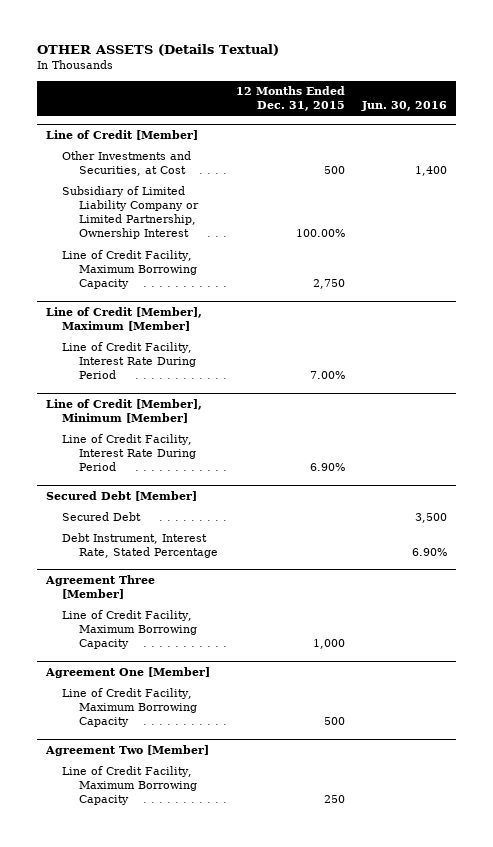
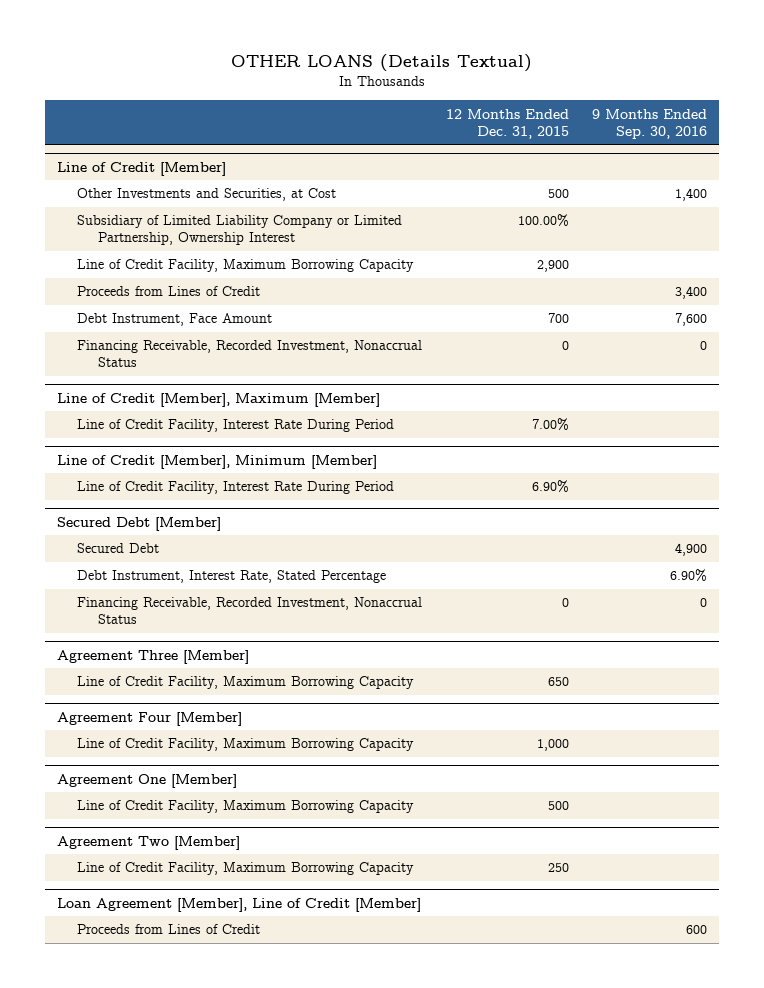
[37,44,280,57] OTHER ASSETS (Details Textual) -> [230,54,532,73] OTHER LOANS (Details Textual)
[361,101,448,112] Jun. 30, 2016 -> none
none -> [592,108,708,139] 9 Months Ended Sep. 30, 2016
[312,278,345,289] 2,750 -> [536,260,569,273] 2,900
none -> [77,286,261,297] Proceeds from Lines of Credit
none -> [77,313,273,327] Debt Instrument, Face Amount
none -> [77,340,423,368] Financing Receivable, Recorded Investment, Nonaccrual Status
none -> [77,597,423,625] Financing Receivable, Recorded Investment, Nonaccrual Status
none -> [77,676,415,690] Line of Credit Facility, Maximum Borrowing Capacity
none -> [56,711,242,726] Agreement Four [Member]
none -> [56,897,421,912] Loan Agreement [Member], Line of Credit [Member]
none -> [77,924,261,935] Proceeds from Lines of Credit

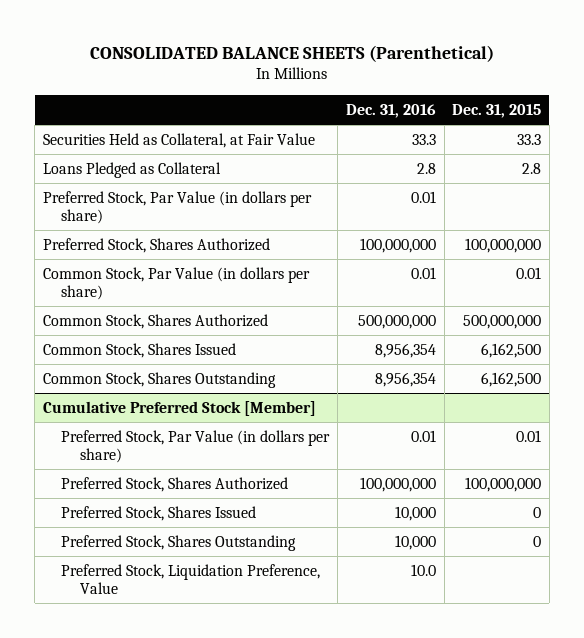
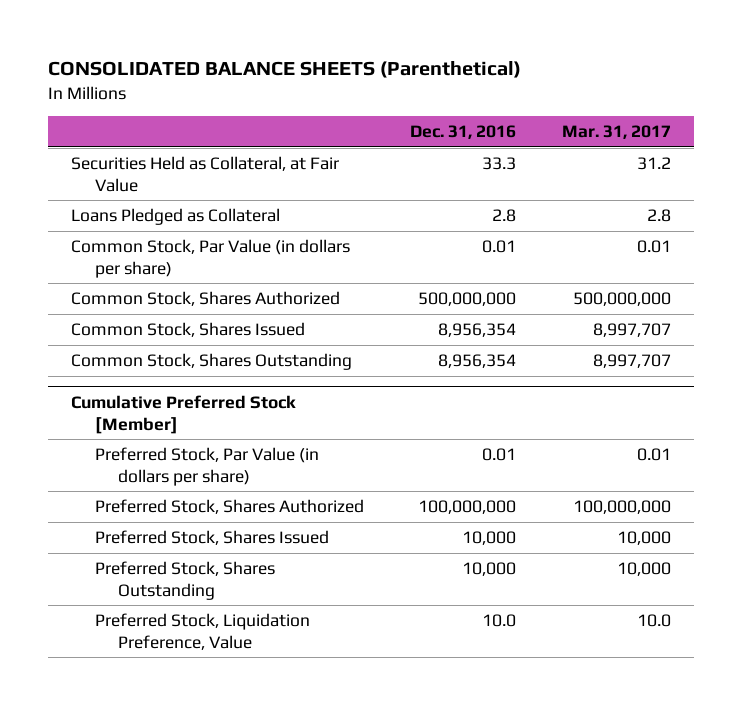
[452,103,542,118] Dec. 31, 2015 -> none
none -> [561,125,671,140] Mar. 31, 2017
[42,190,312,224] Preferred Stock, Par Value (in dollars per share) -> none
[42,237,270,253] Preferred Stock, Shares Authorized -> none

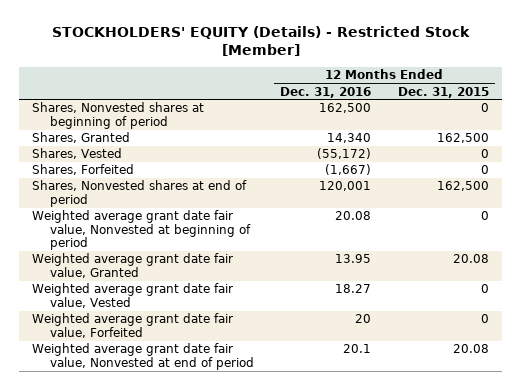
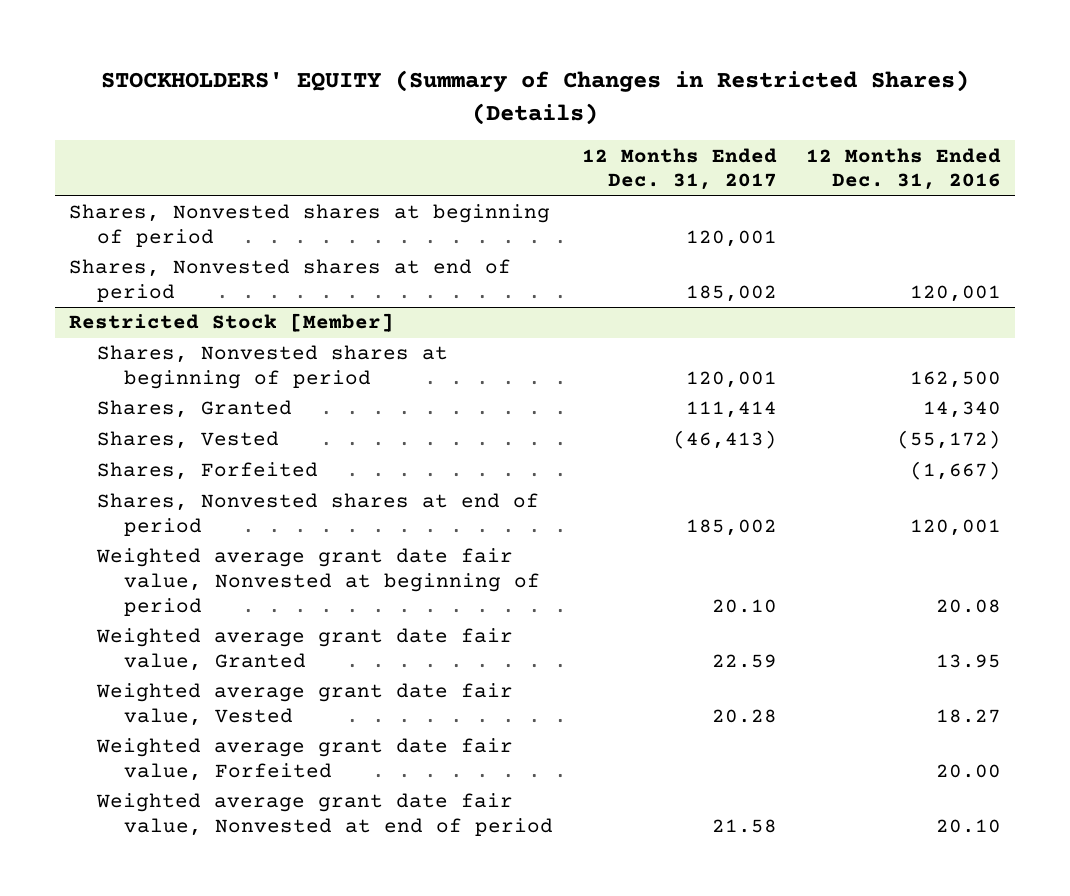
[51,26,470,57] STOCKHOLDERS' EQUITY (Details) - Restricted Stock [Member] -> [100,70,969,125] STOCKHOLDERS' EQUITY (Summary of Changes in Restricted Shares) (Details)
[397,86,489,98] Dec. 31, 2015 -> none
none -> [581,147,777,191] 12 Months Ended Dec. 31, 2017
none -> [69,204,551,247] Shares, Nonvested shares at beginning of period
none -> [69,259,512,302] Shares, Nonvested shares at end of period
none -> [69,313,395,333] Restricted Stock [Member]
[355,314,372,324] 20 -> [935,763,1001,778] 20.00
[343,344,372,354] 20.1 -> [935,818,1001,833] 20.10

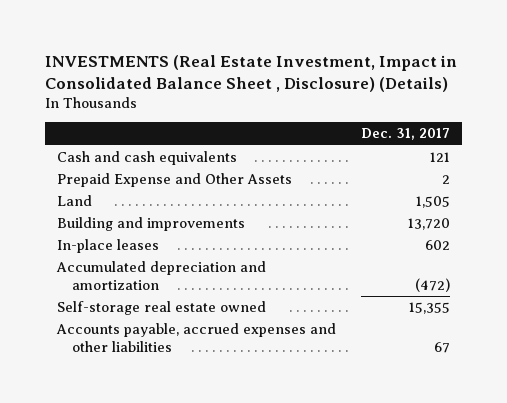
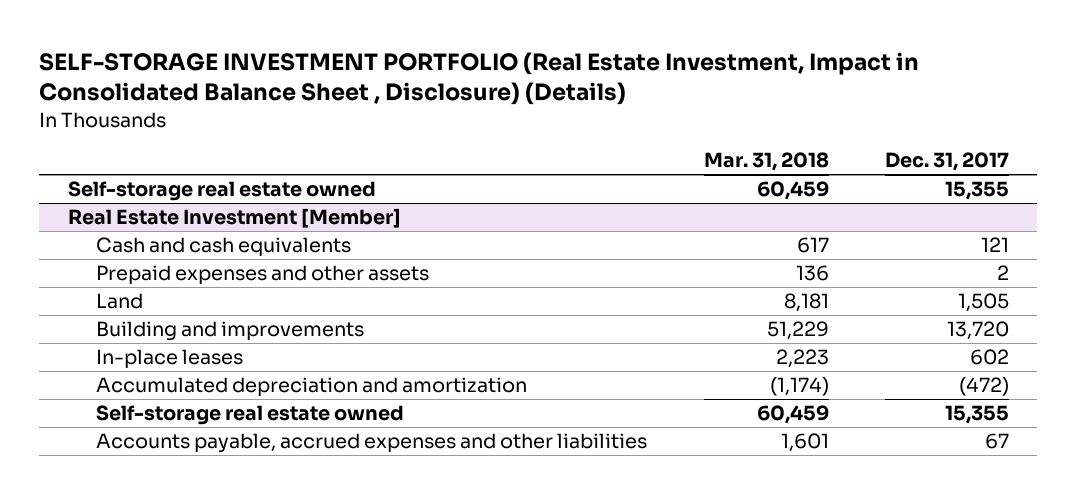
[44,54,457,92] INVESTMENTS (Real Estate Investment, Impact in Consolidated Balance Sheet , Disclosure) (Details) -> [39,51,920,106] SELF-STORAGE INVESTMENT PORTFOLIO (Real Estate Investment, Impact in Consolidated Balance Sheet , Disclosure) (Details)
none -> [703,152,829,172] Mar. 31, 2018
none -> [67,181,376,202] Self-storage real estate owned
none -> [67,208,401,229] Real Estate Investment [Member]
[56,173,292,188] Prepaid Expense and Other Assets -> [96,265,430,285] Prepaid expenses and other assets

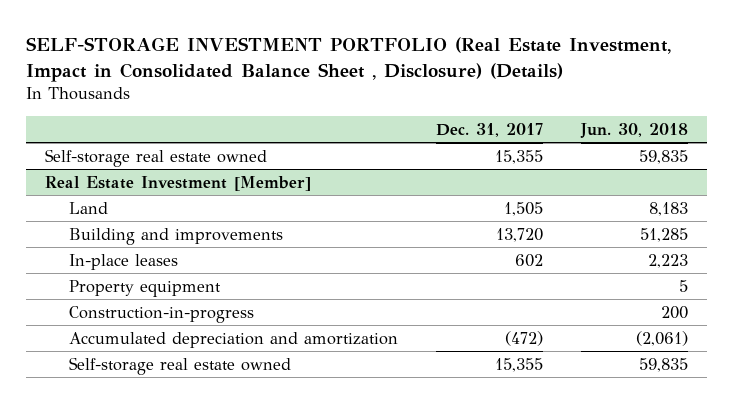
[703,152,829,172] Mar. 31, 2018 -> none
none -> [579,122,688,138] Jun. 30, 2018
[96,237,352,257] Cash and cash equivalents -> none
[96,265,430,285] Prepaid expenses and other assets -> none
none -> [69,279,222,297] Property equipment
none -> [69,305,255,323] Construction-in-progress
[96,433,648,454] Accounts payable, accrued expenses and other liabilities -> none

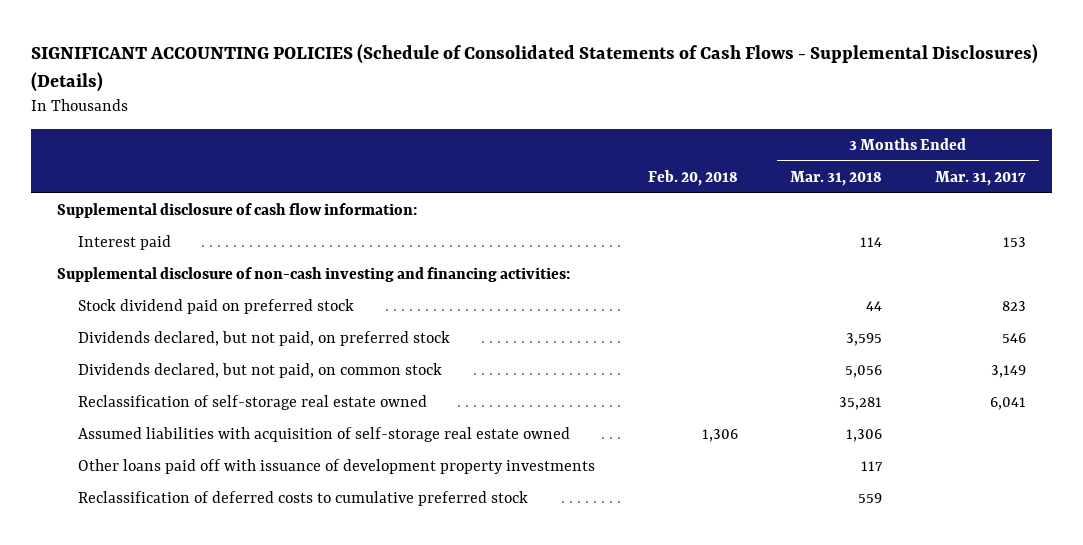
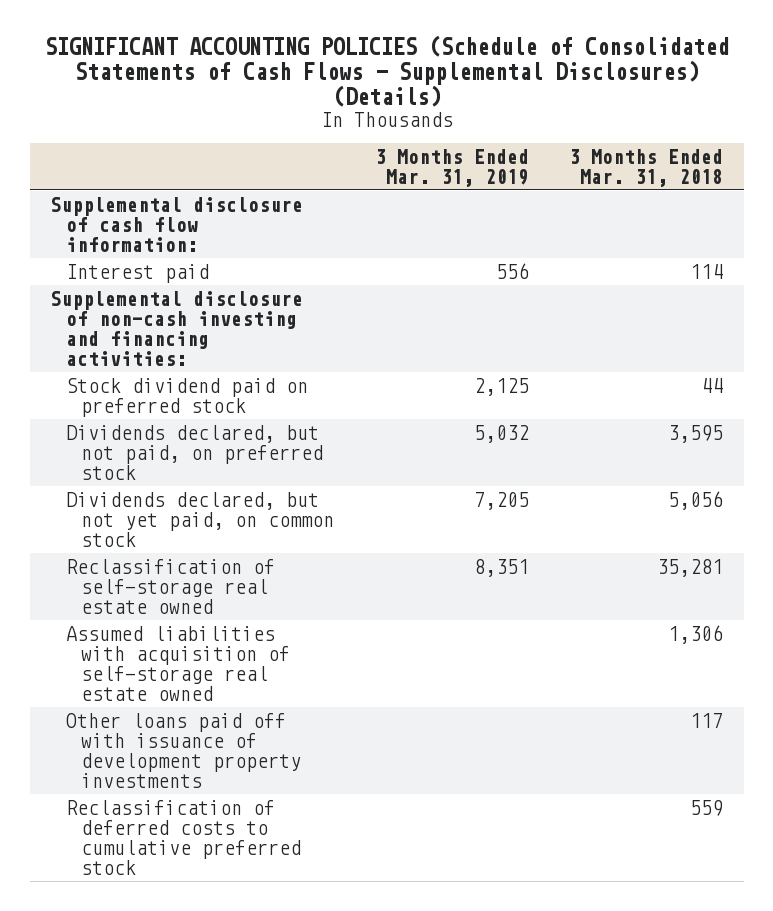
[647,170,738,187] Feb. 20, 2018 -> none
[934,171,1026,187] Mar. 31, 2017 -> none
none -> [374,148,529,187] 3 Months Ended Mar. 31, 2019
[77,363,442,379] Dividends declared, but not paid, on common stock -> [65,491,335,548] Dividends declared, but not yet paid, on common stock

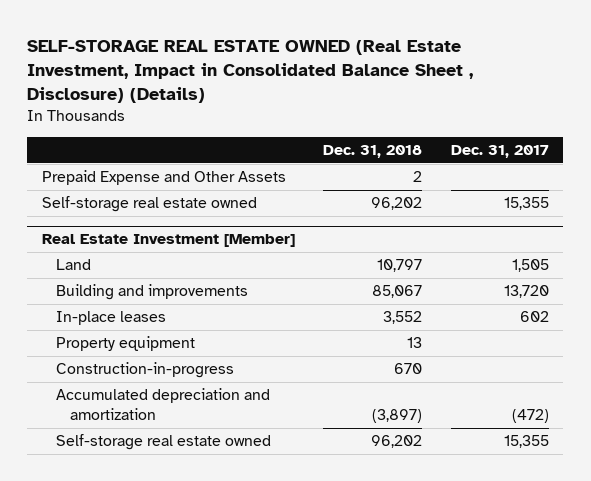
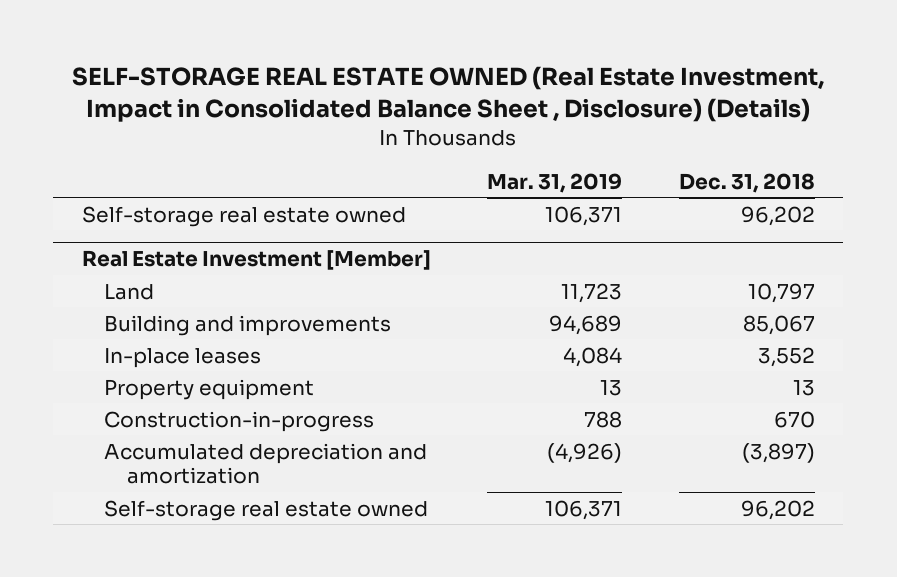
[450,145,549,159] Dec. 31, 2017 -> none
none -> [487,172,623,193] Mar. 31, 2019
[41,170,286,186] Prepaid Expense and Other Assets -> none

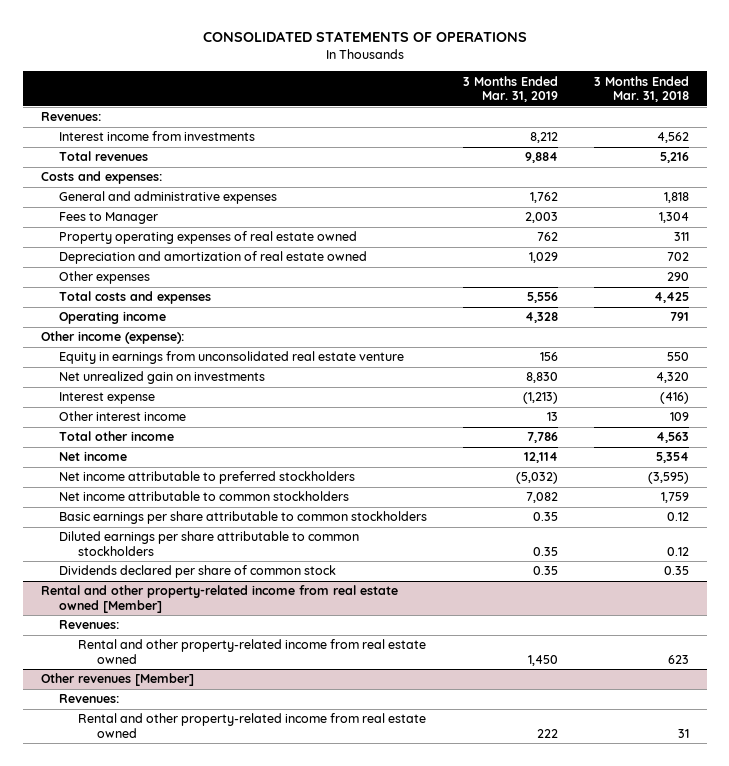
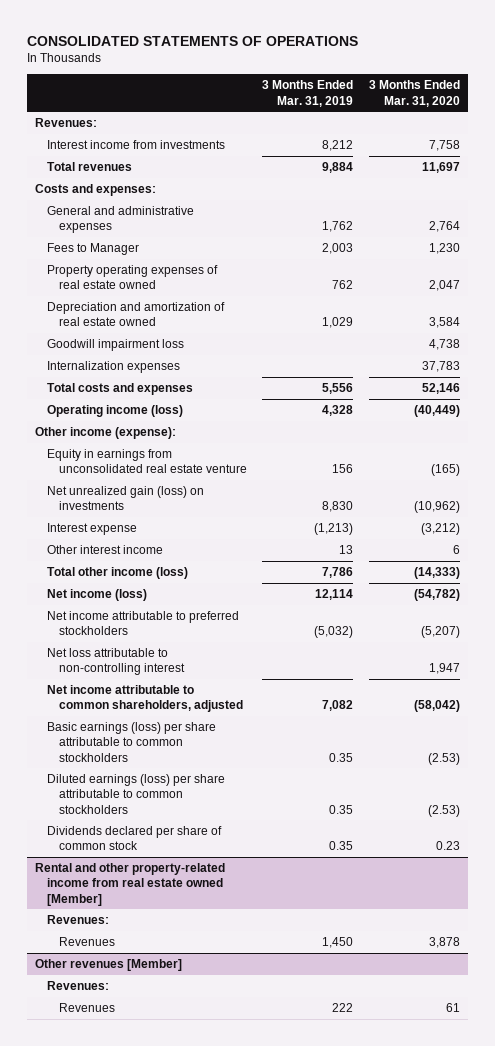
[593,75,689,103] 3 Months Ended Mar. 31, 2018 -> none
none -> [368,80,460,107] 3 Months Ended Mar. 31, 2020
[59,271,151,285] Other expenses -> none
none -> [47,338,185,351] Goodwill impairment loss
none -> [47,360,181,373] Internalization expenses
[59,311,167,325] Operating income -> [47,404,184,417] Operating income (loss)
[59,371,266,385] Net unrealized gain on investments -> [47,485,205,511] Net unrealized gain (loss) on investments
[59,431,175,442] Total other income -> [47,566,189,579] Total other income (loss)
[59,451,128,462] Net income -> [47,588,148,601] Net income (loss)
none -> [47,647,186,676] Net loss attributable to non-controlling interest
[59,491,350,502] Net income attributable to common stockholders -> [47,684,244,713] Net income attributable to common shareholders, adjusted
[59,511,428,525] Basic earnings per share attributable to common stockholders -> [47,721,217,762] Basic earnings (loss) per share attributable to common stockholders
[59,531,360,556] Diluted earnings per share attributable to common stockholders -> [47,773,226,814] Diluted earnings (loss) per share attributable to common stockholders
[77,639,426,664] Rental and other property-related income from real estate owned -> [59,936,116,946] Revenues
[77,713,426,738] Rental and other property-related income from real estate owned -> [59,1002,116,1012] Revenues

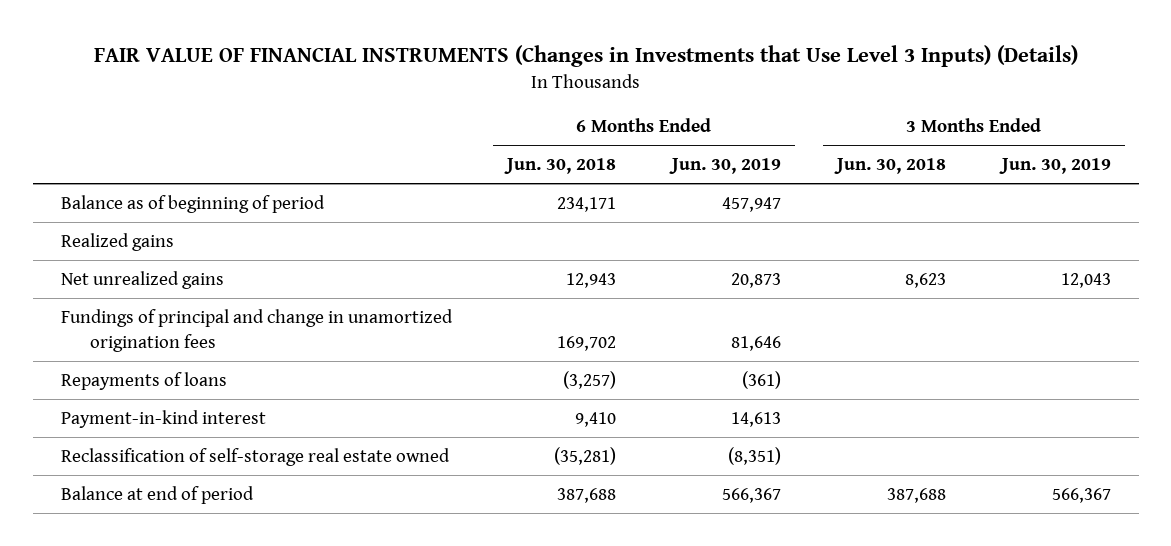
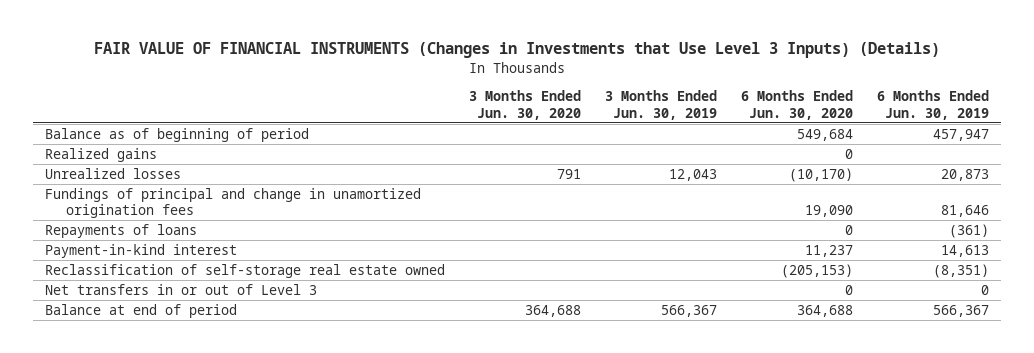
[504,158,617,175] Jun. 30, 2018 -> none
[834,158,947,175] Jun. 30, 2018 -> none
none -> [469,90,582,120] 3 Months Ended Jun. 30, 2020
none -> [741,90,854,120] 6 Months Ended Jun. 30, 2020
[60,270,224,289] Net unrealized gains -> [45,167,182,179] Unrealized losses
none -> [45,283,318,295] Net transfers in or out of Level 3

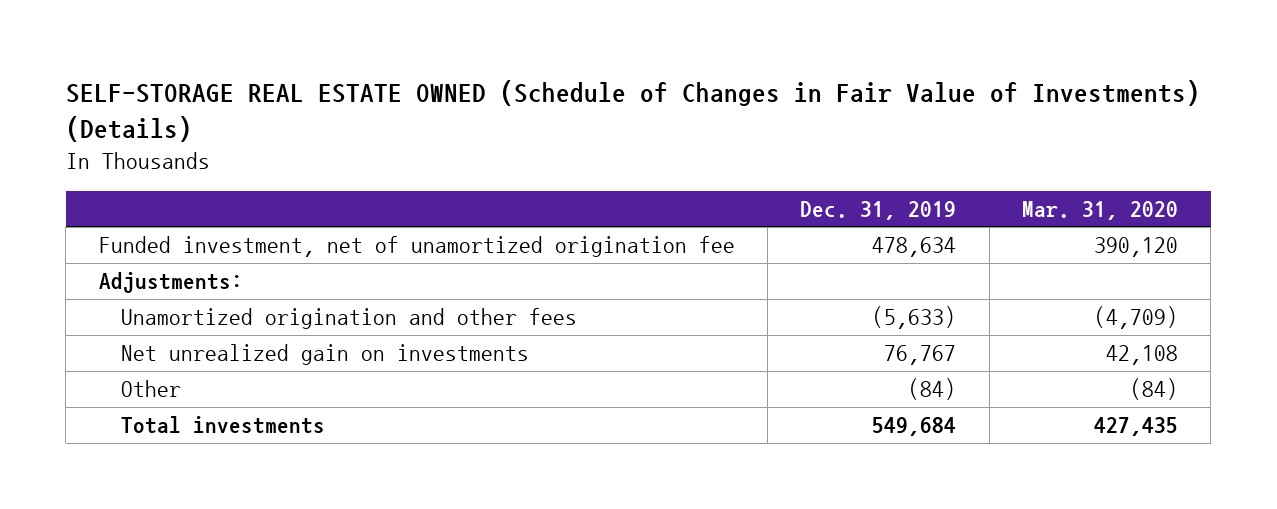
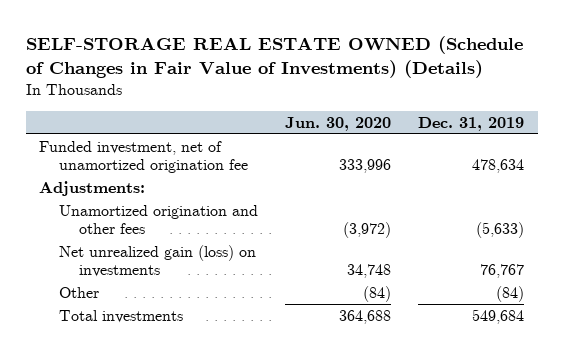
[1021,200,1178,220] Mar. 31, 2020 -> none
none -> [285,116,392,131] Jun. 30, 2020
[121,344,530,366] Net unrealized gain on investments -> [59,244,257,278] Net unrealized gain (loss) on investments

